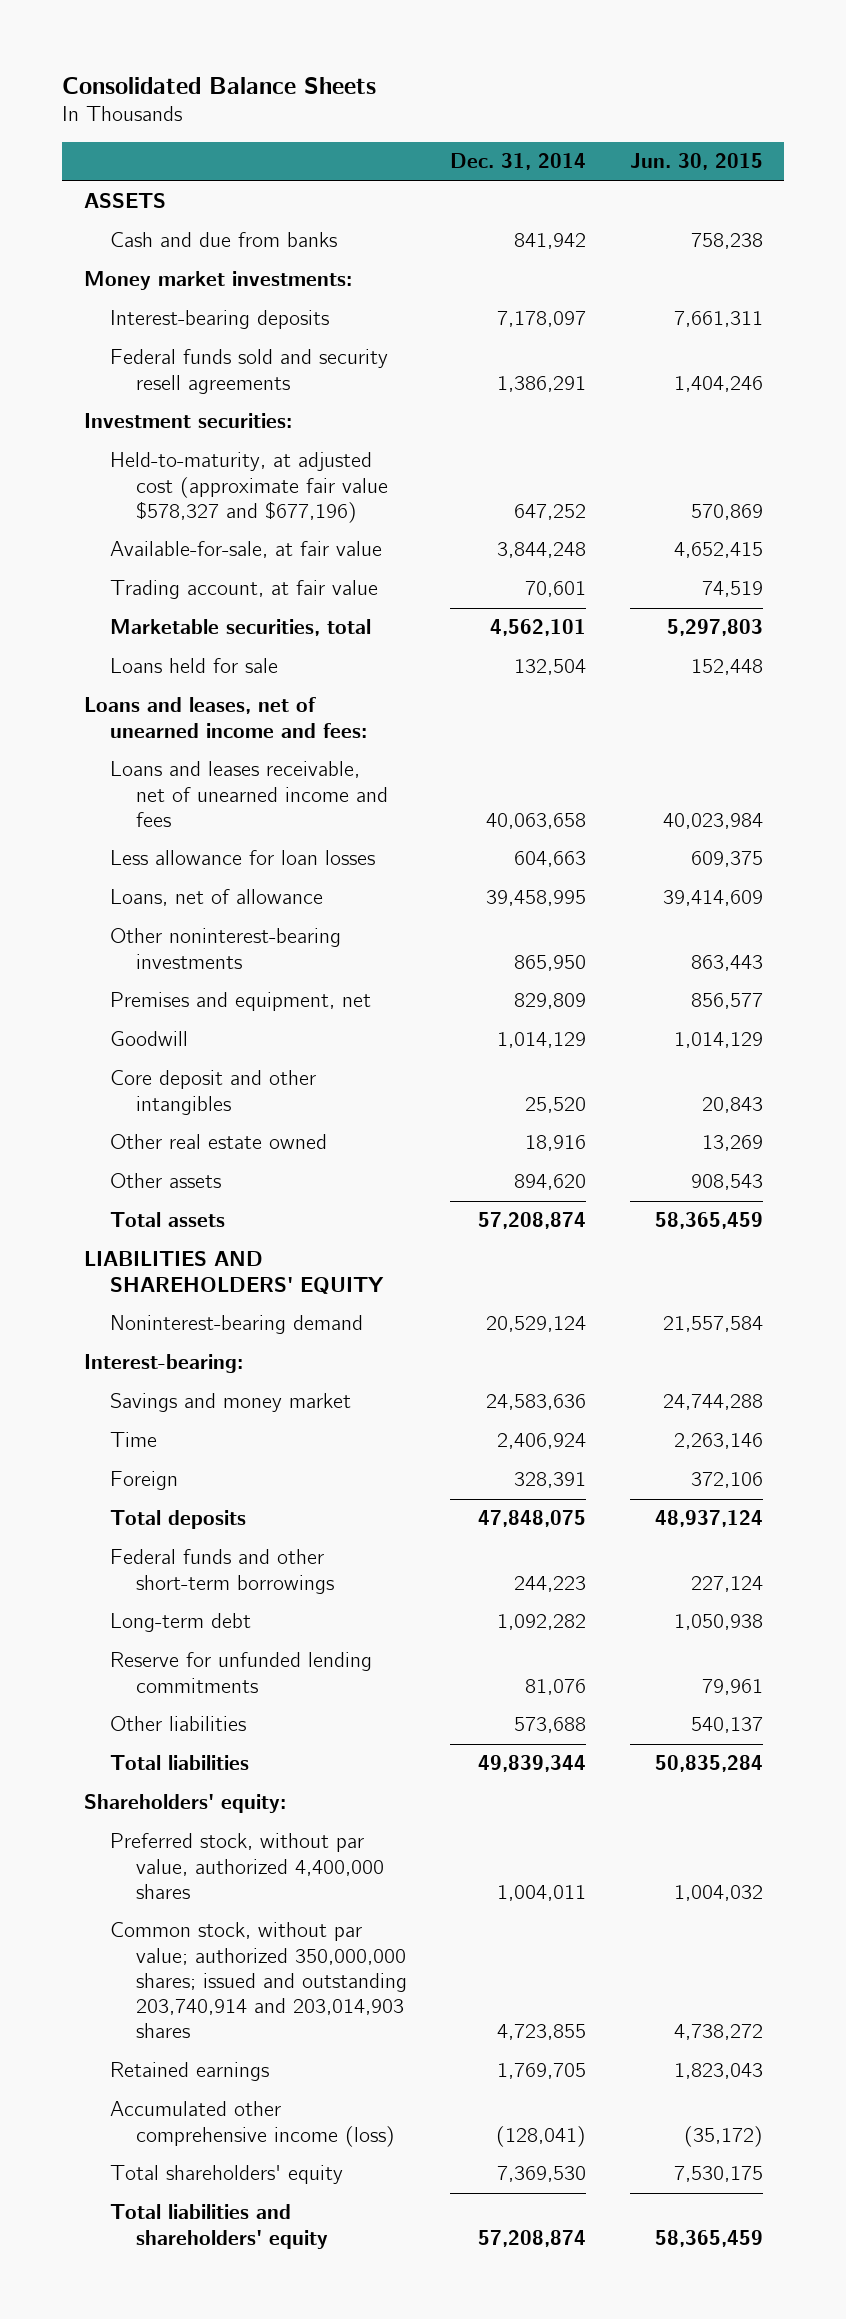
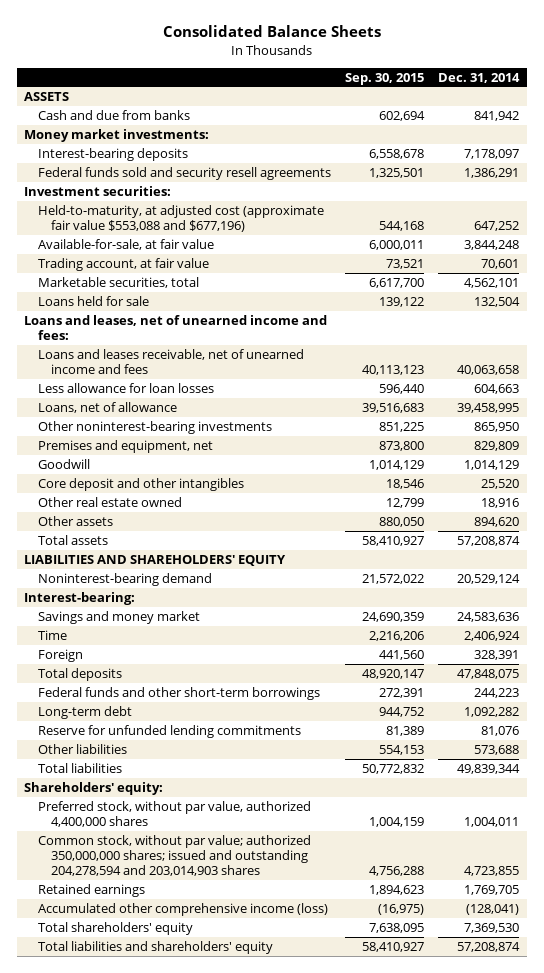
[629,153,763,171] Jun. 30, 2015 -> none
none -> [345,72,425,85] Sep. 30, 2015
[109,452,388,523] Held-to-maturity, at adjusted cost (approximate fair value $578,327 and $677,196) -> [37,204,324,232] Held-to-maturity, at adjusted cost (approximate fair value $553,088 and $677,196)
[109,1922,407,2039] Common stock, without par value; authorized 350,000,000 shares; issued and outstanding 203,740,914 and 203,014,903 shares -> [37,834,311,877] Common stock, without par value; authorized 350,000,000 shares; issued and outstanding 204,278,594 and 203,014,903 shares

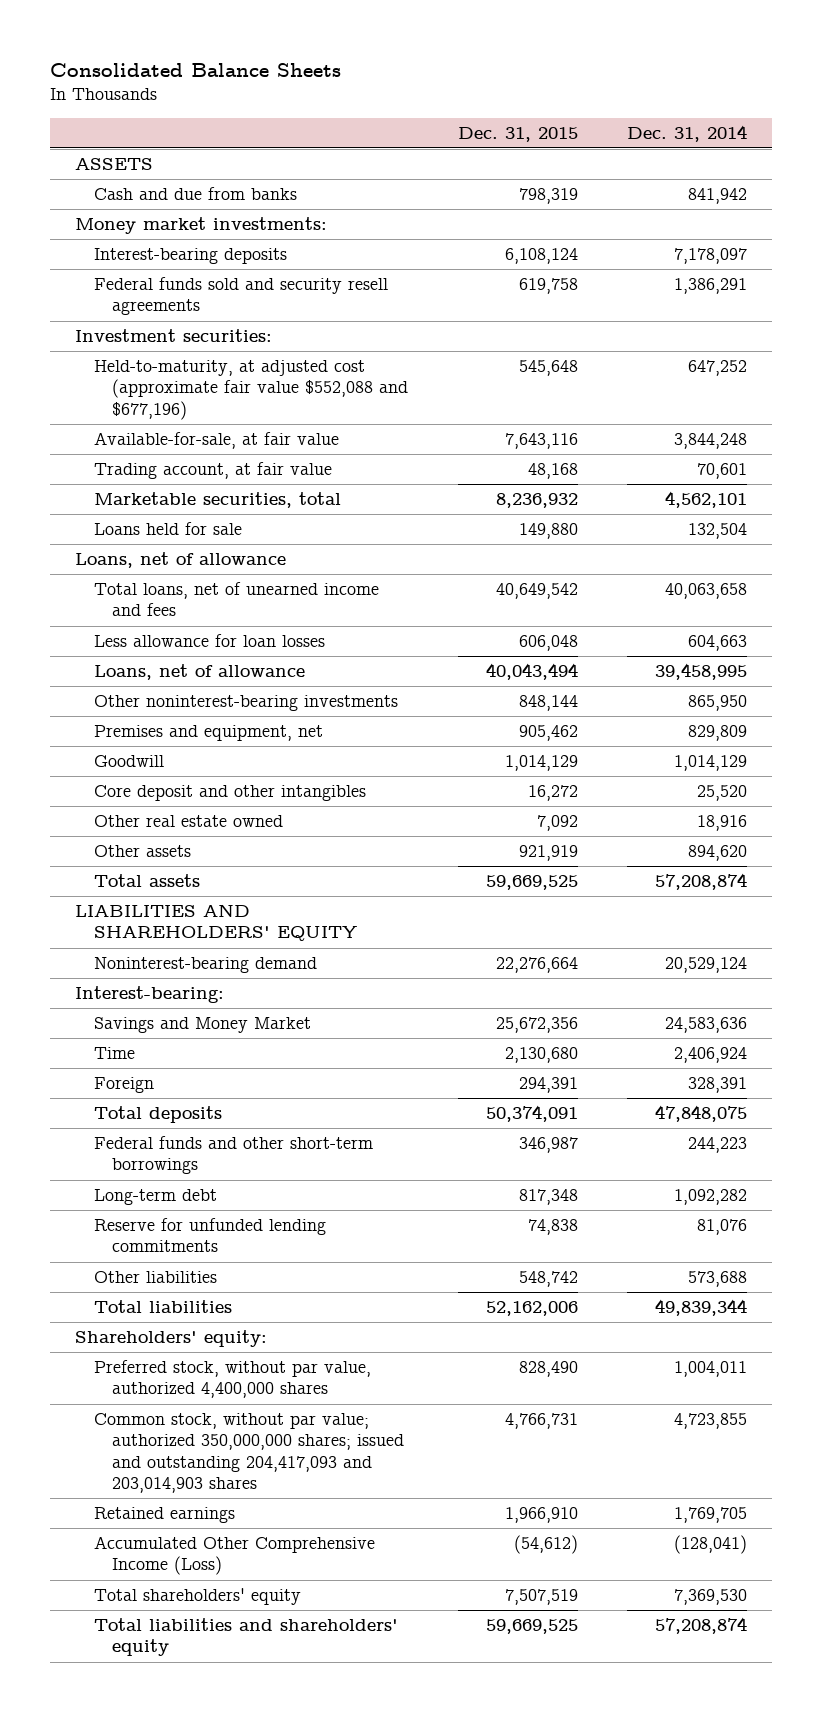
[345,72,425,85] Sep. 30, 2015 -> none
none -> [457,126,578,142] Dec. 31, 2015
[37,204,324,232] Held-to-maturity, at adjusted cost (approximate fair value $553,088 and $677,196) -> [93,360,409,420] Held-to-maturity, at adjusted cost (approximate fair value $552,088 and $677,196)
[24,314,328,340] Loans and leases, net of unearned income and fees: -> [74,552,286,569] Loans, net of allowance
[37,348,304,374] Loans and leases receivable, net of unearned income and fees -> [93,582,379,617] Total loans, net of unearned income and fees
[37,610,200,624] Savings and money market -> [93,1017,311,1034] Savings and Money Market
[37,834,311,877] Common stock, without par value; authorized 350,000,000 shares; issued and outstanding 204,278,594 and 203,014,903 shares -> [93,1413,405,1494] Common stock, without par value; authorized 350,000,000 shares; issued and outstanding 204,417,093 and 203,014,903 shares
[37,902,328,916] Accumulated other comprehensive income (loss) -> [93,1536,375,1576] Accumulated Other Comprehensive Income (Loss)

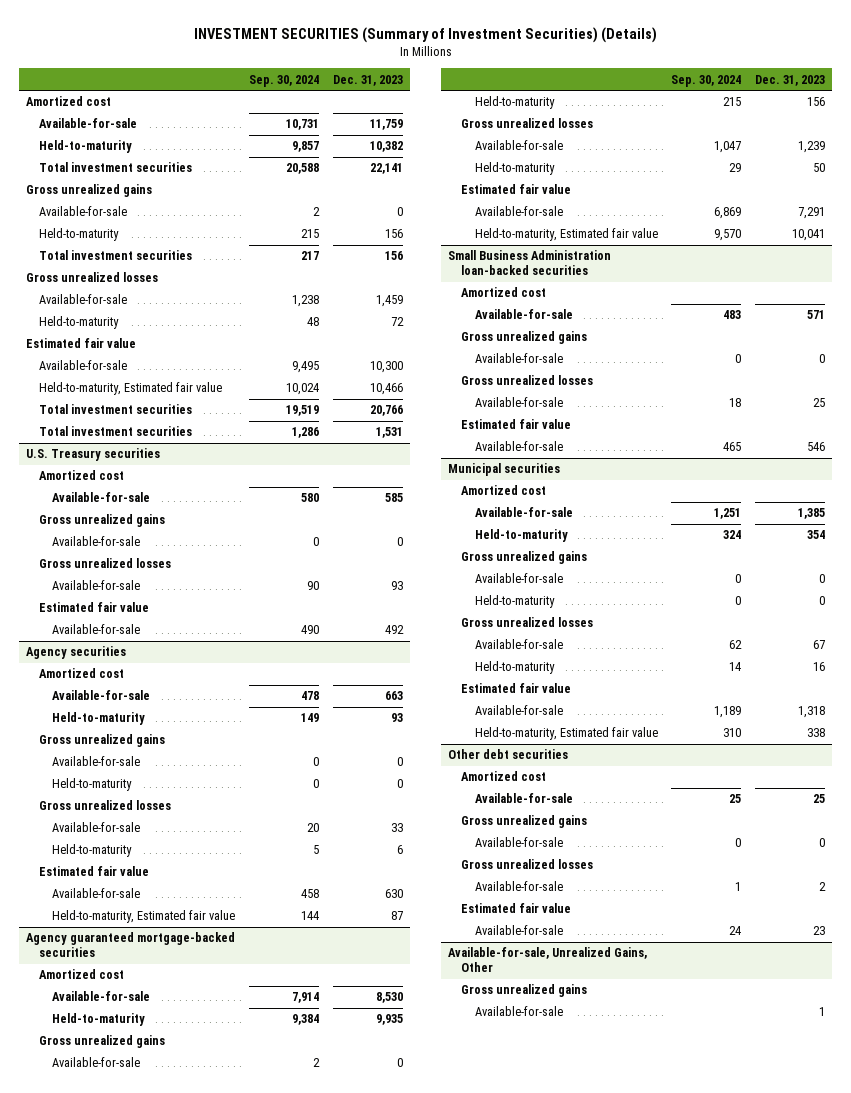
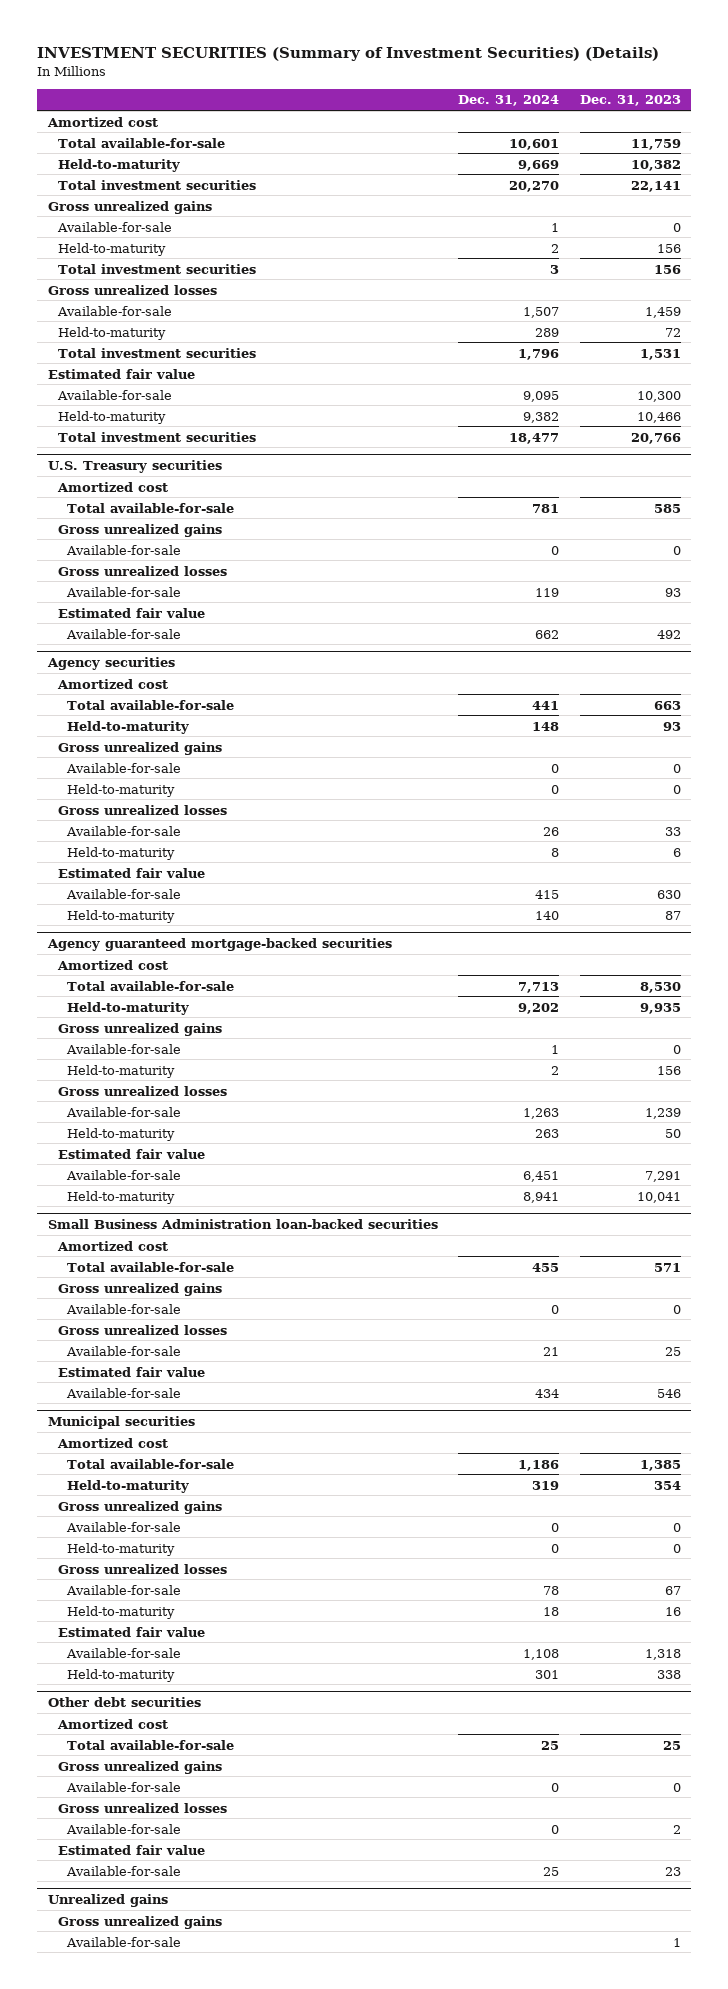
[249,74,320,87] Sep. 30, 2024 -> none
none -> [458,95,560,107] Dec. 31, 2024
[39,118,138,129] Available-for-sale -> [57,137,225,148] Total available-for-sale
[39,426,193,437] Total investment securities -> [57,347,256,358] Total investment securities
[39,382,223,396] Held-to-maturity, Estimated fair value -> [57,410,166,424] Held-to-maturity
[52,492,151,503] Available-for-sale -> [67,502,235,513] Total available-for-sale
[52,690,151,701] Available-for-sale -> [67,699,235,710] Total available-for-sale
[52,910,236,924] Held-to-maturity, Estimated fair value -> [67,909,176,923] Held-to-maturity
[52,991,151,1002] Available-for-sale -> [67,980,235,991] Total available-for-sale
[474,228,658,242] Held-to-maturity, Estimated fair value -> [67,1190,176,1204] Held-to-maturity
[474,309,573,320] Available-for-sale -> [67,1261,235,1272] Total available-for-sale
[474,507,573,518] Available-for-sale -> [67,1458,235,1469] Total available-for-sale
[474,727,658,741] Held-to-maturity, Estimated fair value -> [67,1668,176,1682] Held-to-maturity
[474,793,573,804] Available-for-sale -> [67,1739,235,1750] Total available-for-sale
[448,947,648,973] Available-for-sale, Unrealized Gains, Other -> [47,1894,168,1908] Unrealized gains

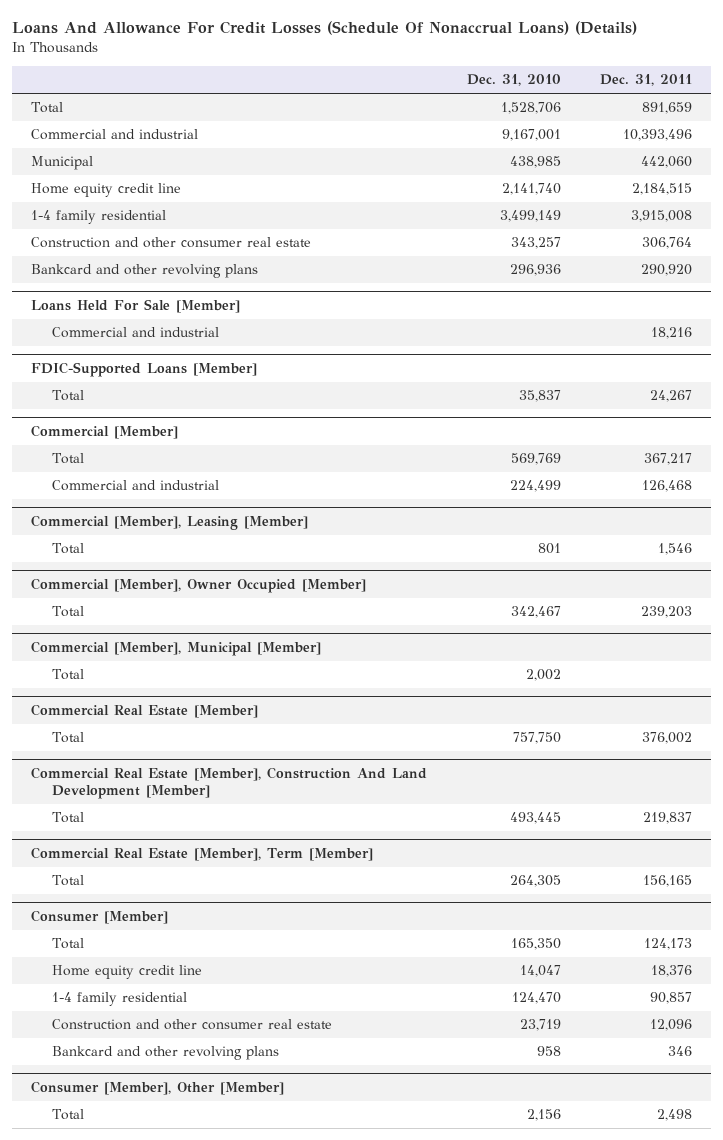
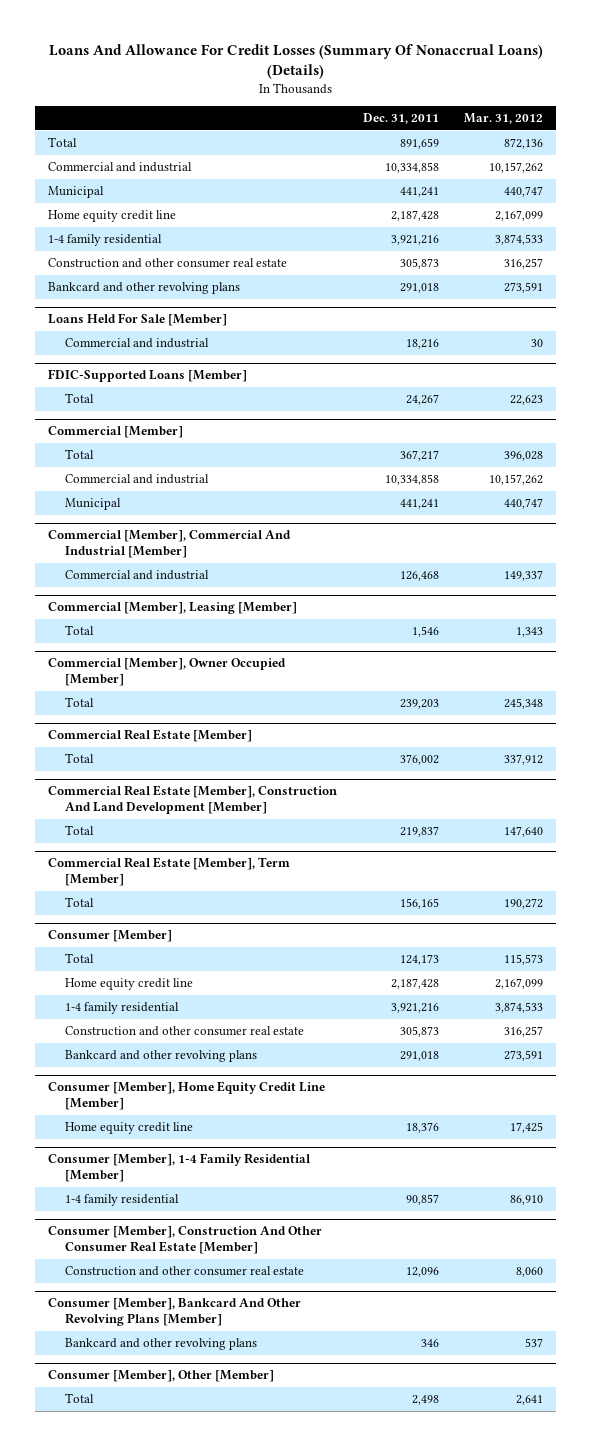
[11,21,637,36] Loans And Allowance For Credit Losses (Schedule Of Nonaccrual Loans) (Details) -> [48,43,543,80] Loans And Allowance For Credit Losses (Summary Of Nonaccrual Loans) (Details)
[466,74,561,87] Dec. 31, 2010 -> none
none -> [464,113,544,125] Mar. 31, 2012
[622,129,692,142] 10,393,496 -> [384,162,439,174] 10,334,858
[640,156,692,169] 442,060 -> [399,187,439,198] 441,241
[631,183,692,196] 2,184,515 -> [390,210,439,222] 2,187,428
[630,210,692,223] 3,915,008 -> [390,235,439,246] 3,921,216
[641,237,692,250] 306,764 -> [399,258,439,270] 305,873
[640,264,692,277] 290,920 -> [399,283,439,294] 291,018
none -> [65,474,210,485] Commercial and industrial
none -> [65,498,122,511] Municipal
none -> [47,530,291,559] Commercial [Member], Commercial And Industrial [Member]
[31,641,322,657] Commercial [Member], Municipal [Member] -> none
[51,669,84,681] Total -> none
none -> [65,978,194,991] Home equity credit line
none -> [65,1002,180,1015] 1-4 family residential
none -> [65,1026,305,1037] Construction and other consumer real estate
none -> [65,1050,258,1063] Bankcard and other revolving plans
none -> [47,1081,325,1111] Consumer [Member], Home Equity Credit Line [Member]
none -> [47,1153,311,1183] Consumer [Member], 1-4 Family Residential [Member]
none -> [47,1226,322,1255] Consumer [Member], Construction And Other Consumer Real Estate [Member]
none -> [47,1298,301,1327] Consumer [Member], Bankcard And Other Revolving Plans [Member]

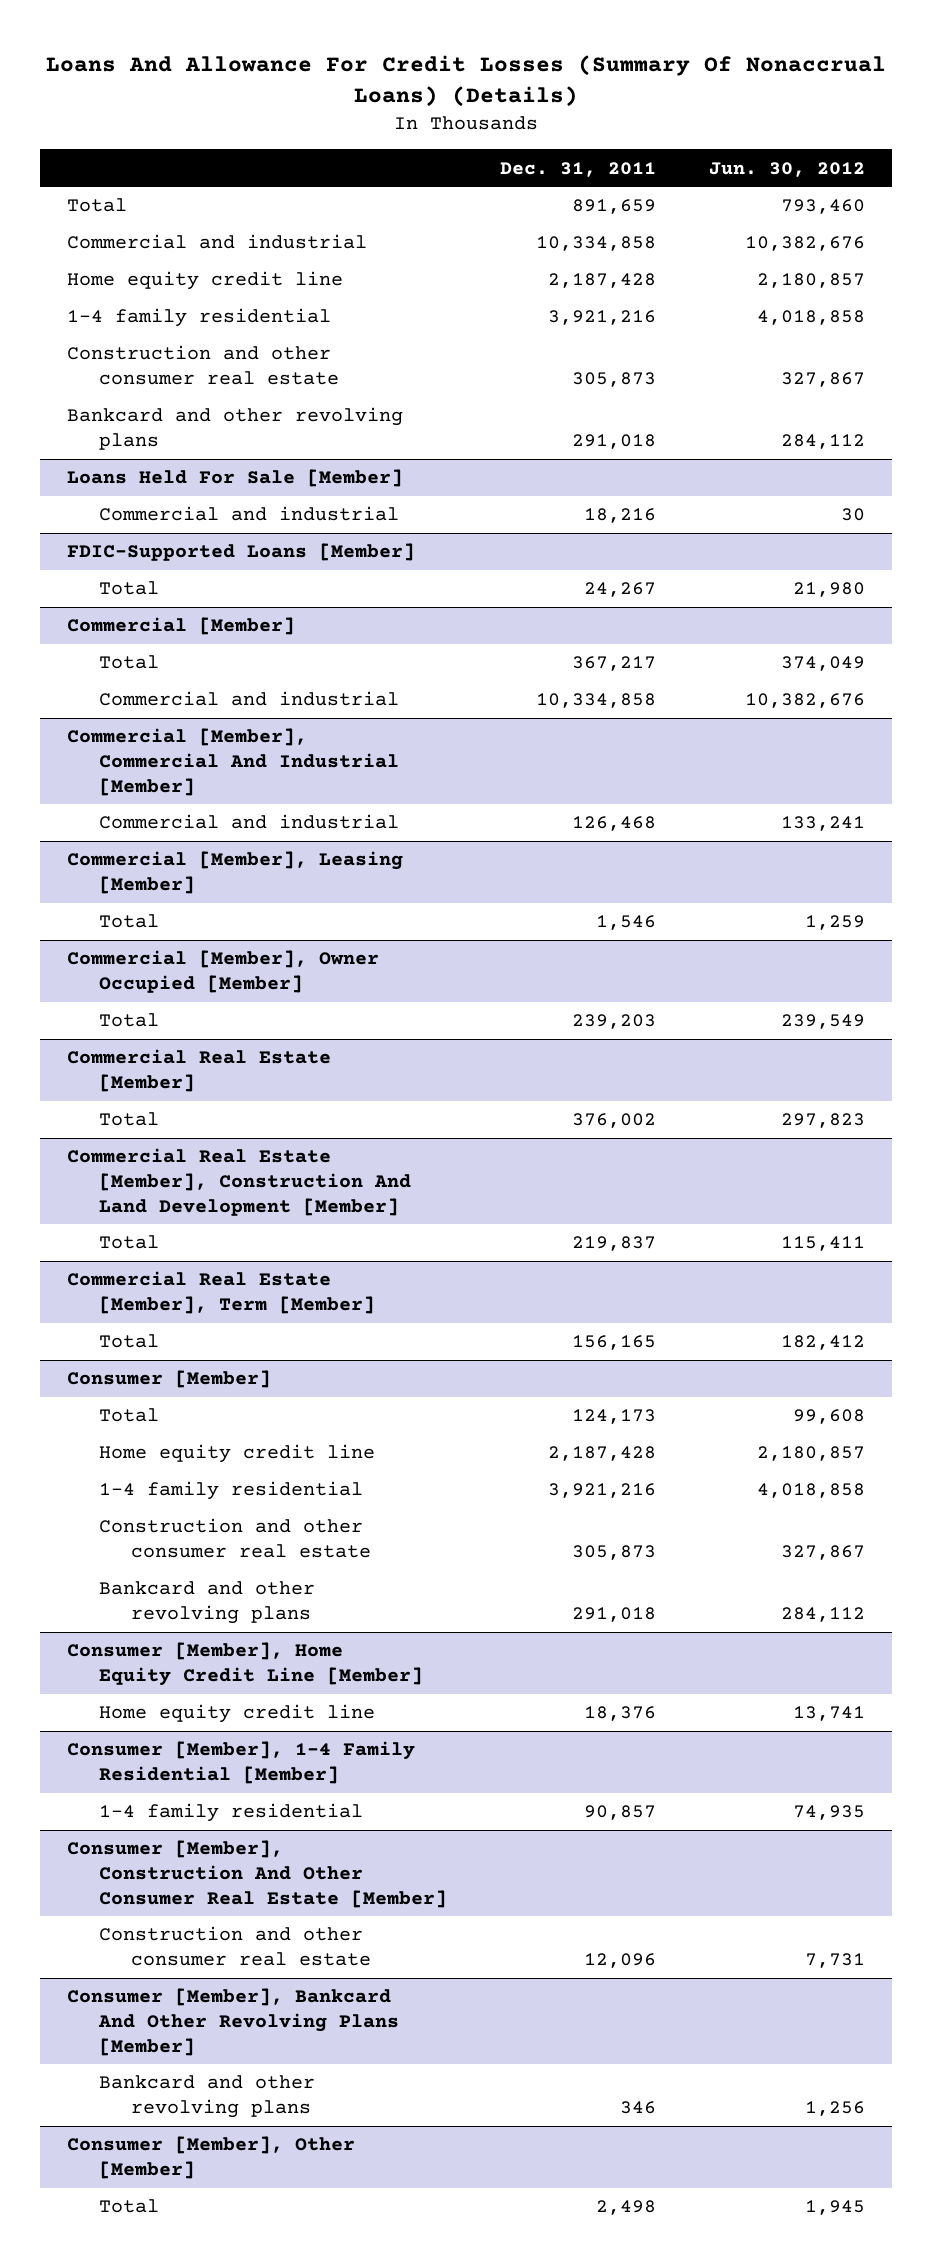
[464,113,544,125] Mar. 31, 2012 -> none
none -> [709,161,866,177] Jun. 30, 2012
[47,186,104,199] Municipal -> none
[65,498,122,511] Municipal -> none

